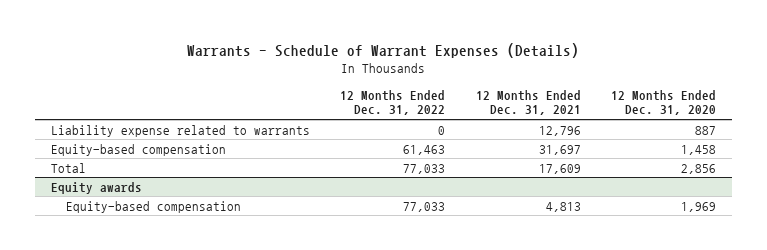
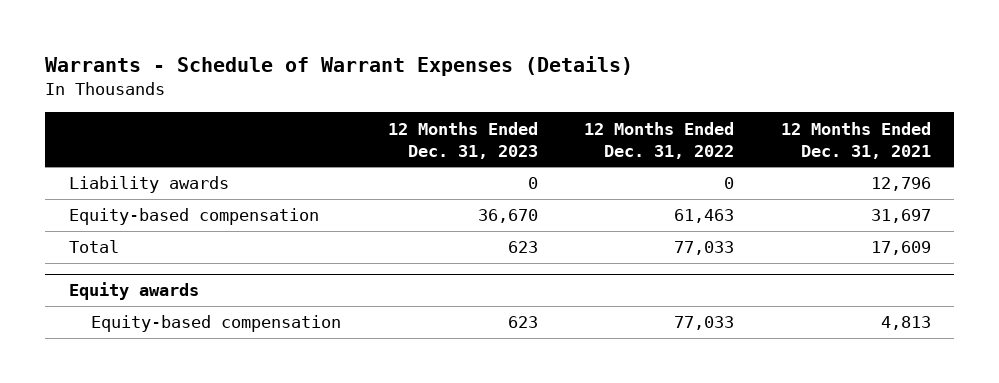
[611,89,717,116] 12 Months Ended Dec. 31, 2020 -> none
none -> [387,121,538,159] 12 Months Ended Dec. 31, 2023
[50,124,310,137] Liability expense related to warrants -> [68,176,229,194] Liability awards

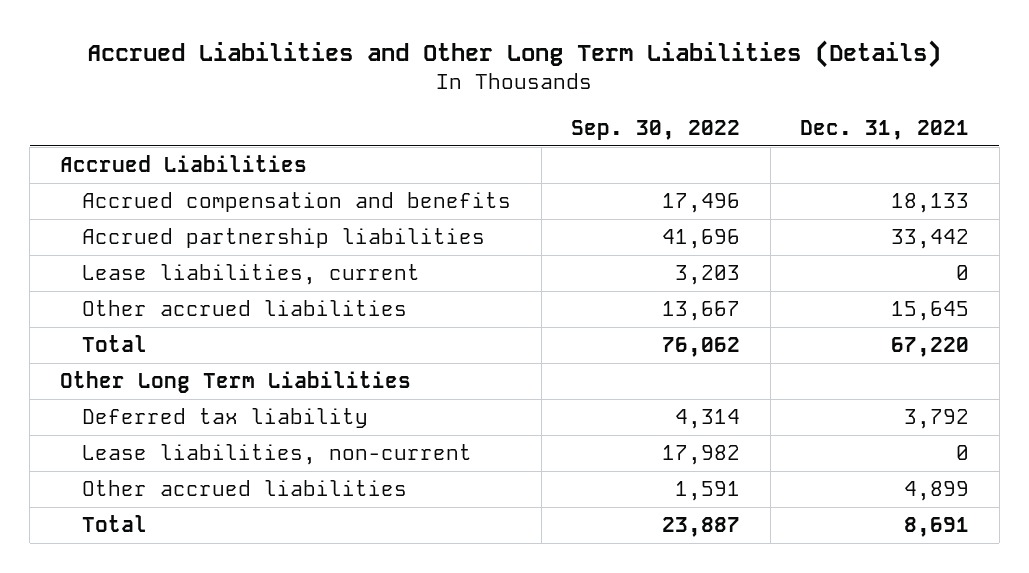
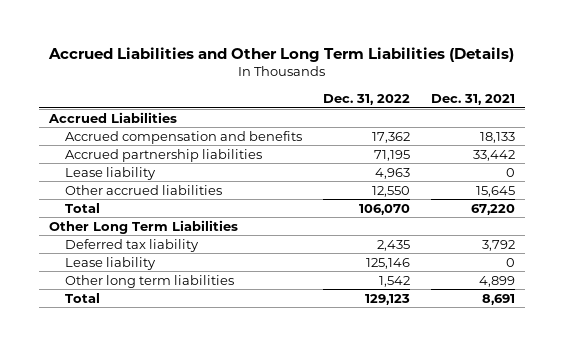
[571,120,741,141] Sep. 30, 2022 -> none
none -> [322,94,410,106] Dec. 31, 2022
[82,264,421,286] Lease liabilities, current -> [65,166,157,180] Lease liability
[82,444,473,466] Lease liabilities, non-current -> [65,256,157,270] Lease liability
[82,480,408,497] Other accrued liabilities -> [65,274,235,288] Other long term liabilities

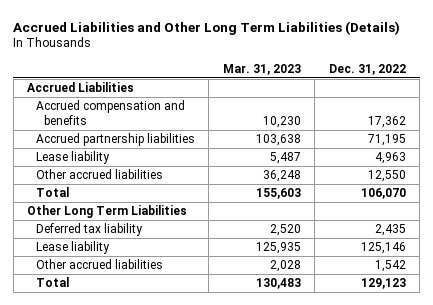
[430,94,515,106] Dec. 31, 2021 -> none
none -> [222,63,301,75] Mar. 31, 2023
[65,274,235,288] Other long term liabilities -> [35,259,163,270] Other accrued liabilities

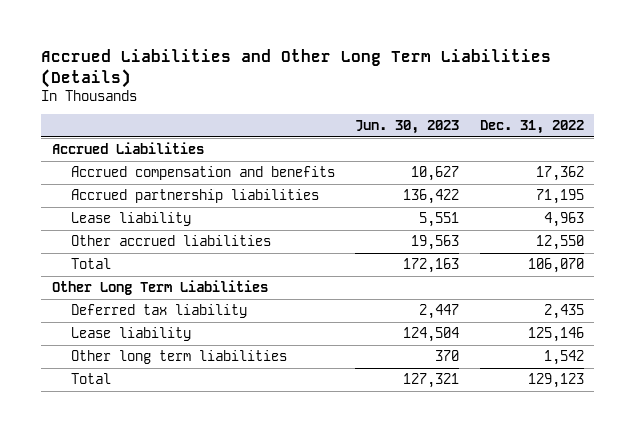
[222,63,301,75] Mar. 31, 2023 -> none
none -> [355,119,460,134] Jun. 30, 2023
[35,259,163,270] Other accrued liabilities -> [71,349,288,364] Other long term liabilities

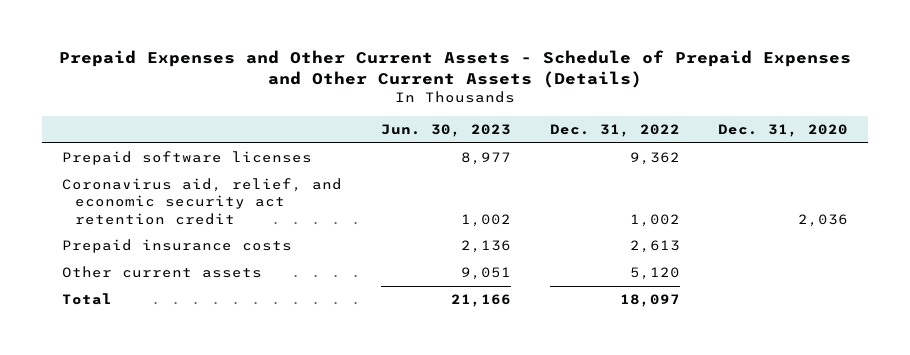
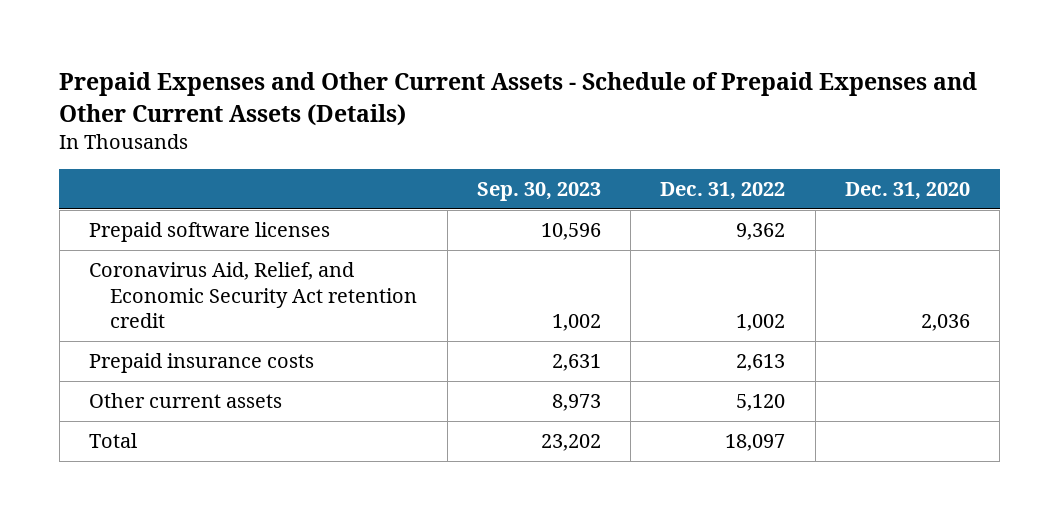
[380,123,511,137] Jun. 30, 2023 -> none
none -> [476,182,601,202] Sep. 30, 2023
[61,178,342,225] Coronavirus aid, relief, and economic security act retention credit -> [88,262,418,329] Coronavirus Aid, Relief, and Economic Security Act retention credit

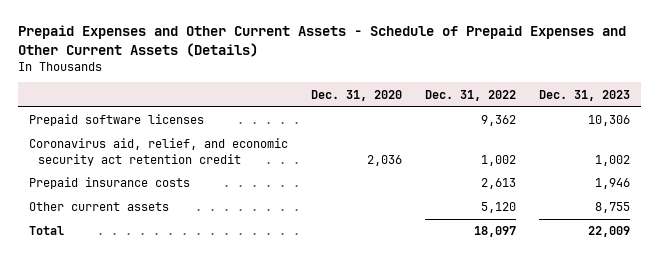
[476,182,601,202] Sep. 30, 2023 -> none
none -> [538,89,630,101] Dec. 31, 2023
[88,262,418,329] Coronavirus Aid, Relief, and Economic Security Act retention credit -> [29,138,289,166] Coronavirus aid, relief, and economic security act retention credit

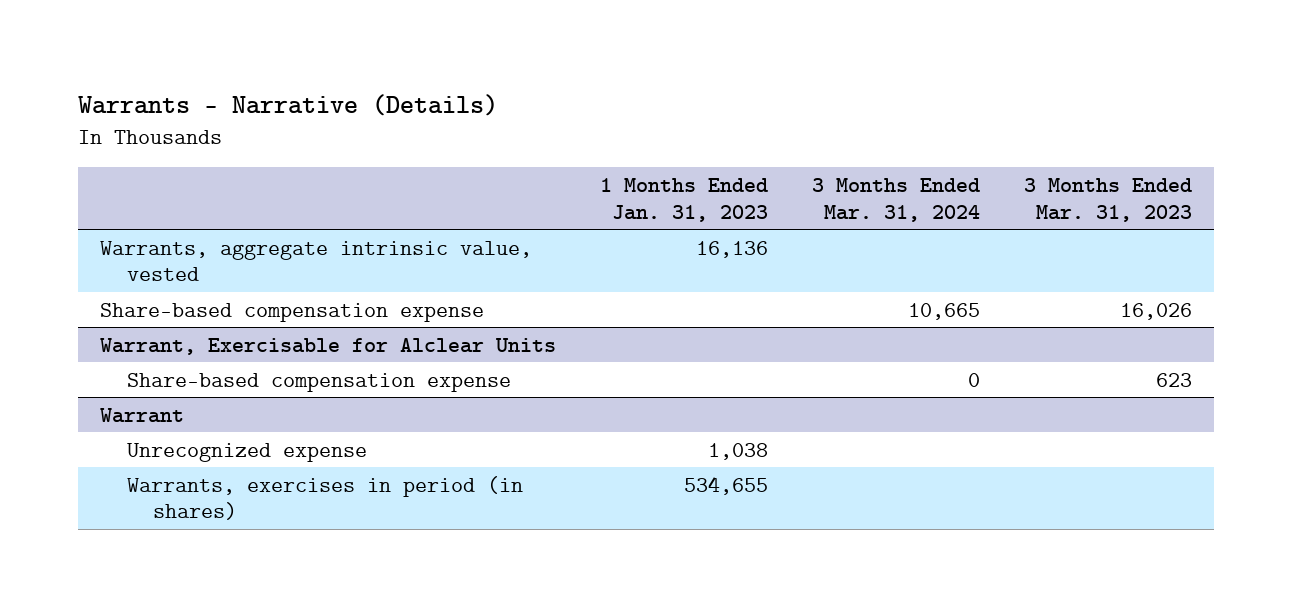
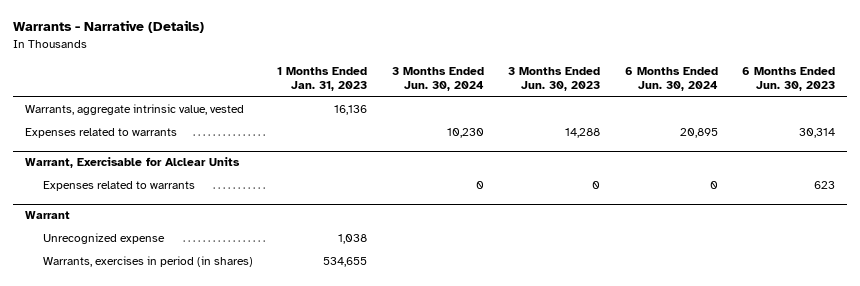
[811,177,980,222] 3 Months Ended Mar. 31, 2024 -> none
[1023,177,1192,222] 3 Months Ended Mar. 31, 2023 -> none
none -> [391,67,484,92] 3 Months Ended Jun. 30, 2024
none -> [508,67,601,92] 3 Months Ended Jun. 30, 2023
none -> [624,67,718,92] 6 Months Ended Jun. 30, 2024
none -> [741,67,835,92] 6 Months Ended Jun. 30, 2023
[99,302,484,322] Share-based compensation expense -> [24,128,177,139] Expenses related to warrants
[126,372,511,392] Share-based compensation expense -> [43,181,196,192] Expenses related to warrants

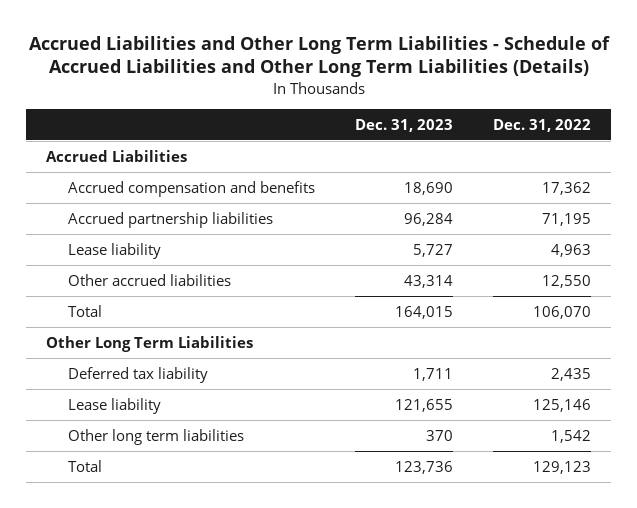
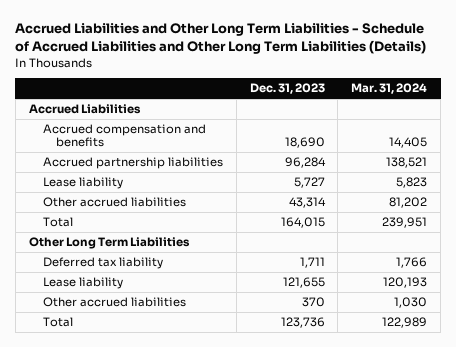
[492,118,591,132] Dec. 31, 2022 -> none
none -> [351,83,428,95] Mar. 31, 2024
[67,428,244,445] Other long term liabilities -> none
none -> [42,297,186,308] Other accrued liabilities

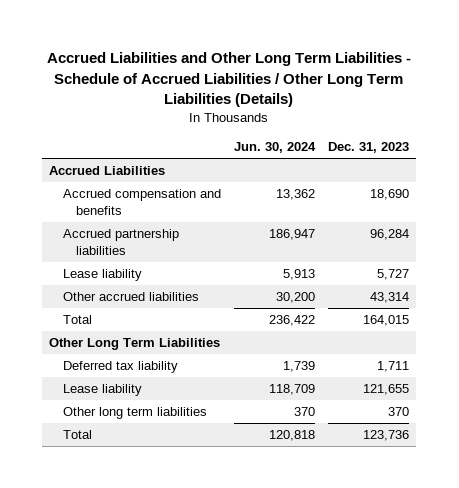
[15,23,427,55] Accrued Liabilities and Other Long Term Liabilities - Schedule of Accrued Liabilities and Other Long Term Liabilities (Details) -> [47,51,412,108] Accrued Liabilities and Other Long Term Liabilities - Schedule of Accrued Liabilities / Other Long Term Liabilities (Details)
[351,83,428,95] Mar. 31, 2024 -> none
none -> [233,142,316,154] Jun. 30, 2024
[42,297,186,308] Other accrued liabilities -> none
none -> [62,407,207,420] Other long term liabilities

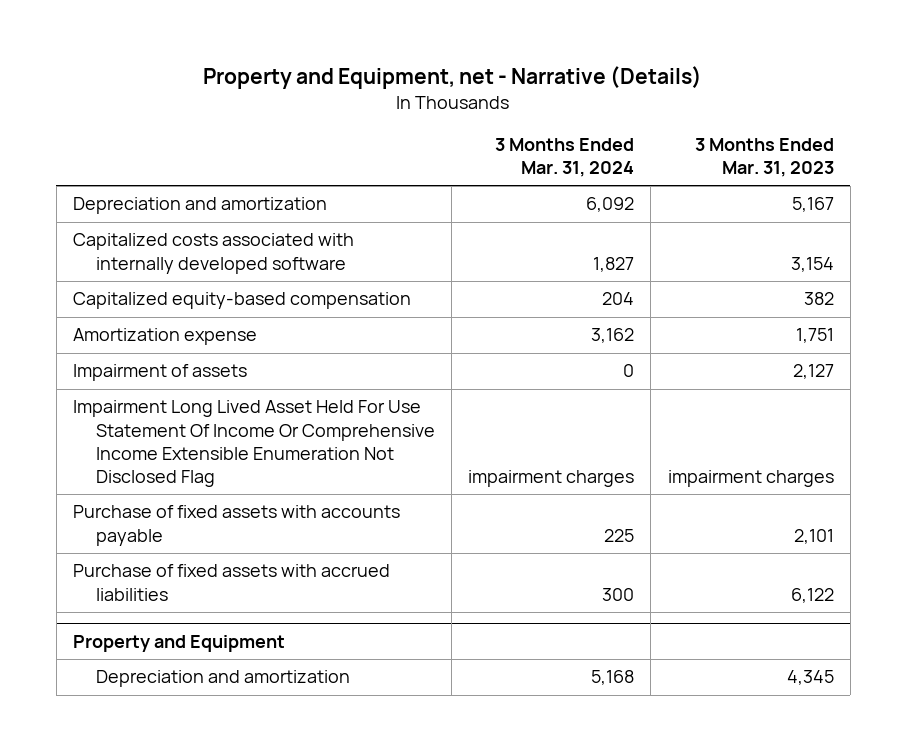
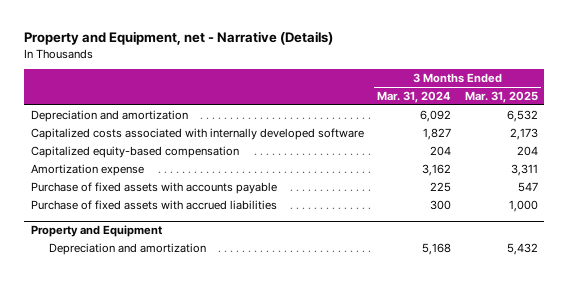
[694,138,834,178] 3 Months Ended Mar. 31, 2023 -> none
none -> [464,90,538,103] Mar. 31, 2025
[72,364,247,382] Impairment of assets -> none
[72,400,436,488] Impairment Long Lived Asset Held For Use Statement Of Income Or Comprehensive Income Extensible Enumeration Not Disclosed Flag -> none

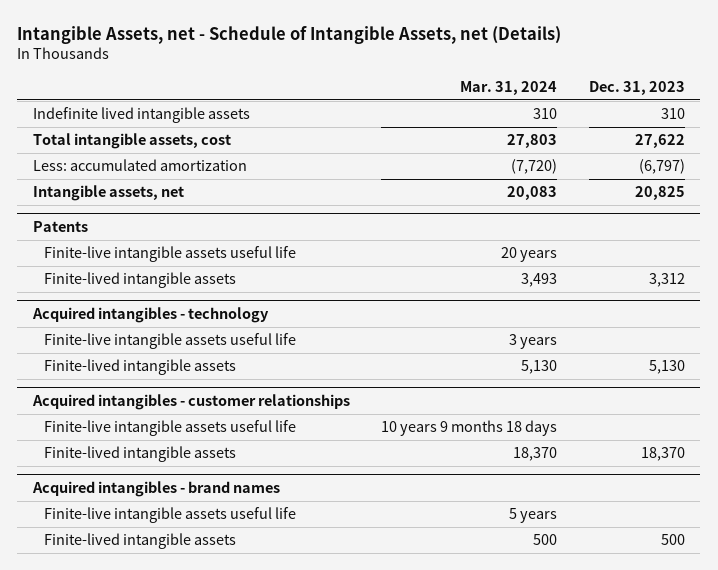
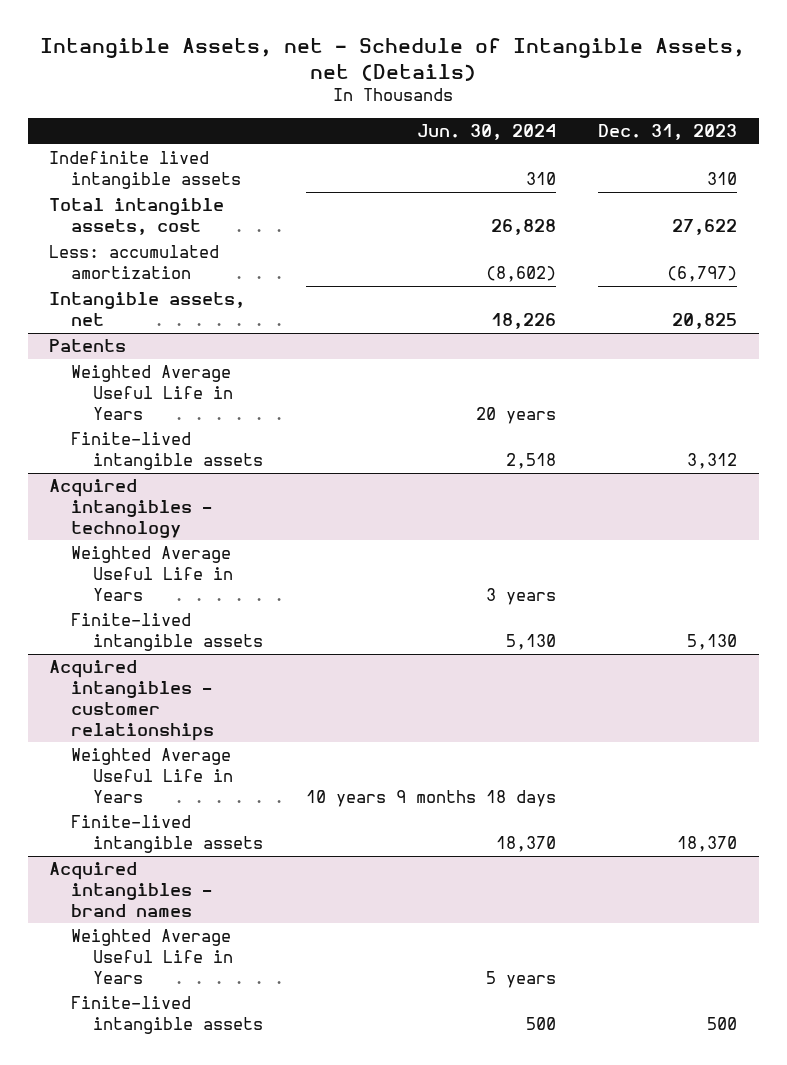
[460,80,558,95] Mar. 31, 2024 -> none
none -> [416,123,556,140] Jun. 30, 2024
[43,246,296,263] Finite-live intangible assets useful life -> [70,365,233,420] Weighted Average Useful Life in Years
[43,333,296,350] Finite-live intangible assets useful life -> [70,546,233,601] Weighted Average Useful Life in Years
[43,420,296,437] Finite-live intangible assets useful life -> [70,748,233,803] Weighted Average Useful Life in Years
[43,507,296,524] Finite-live intangible assets useful life -> [70,929,233,984] Weighted Average Useful Life in Years

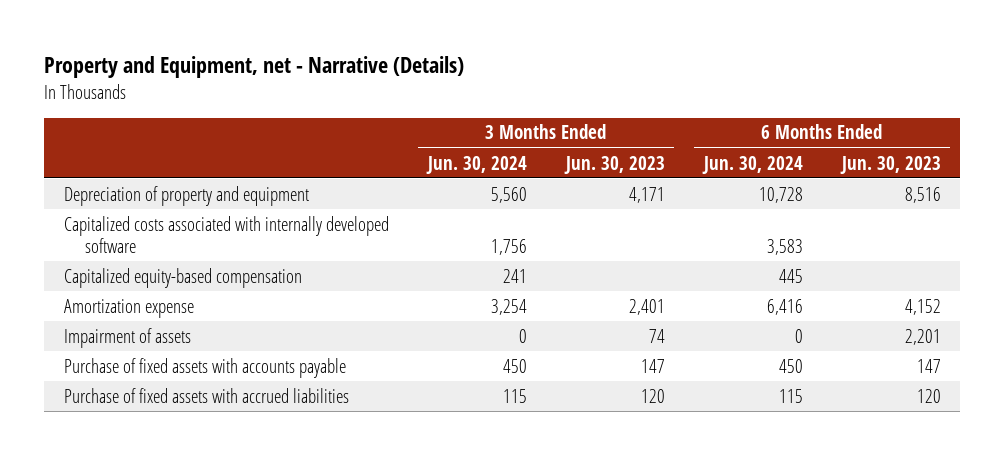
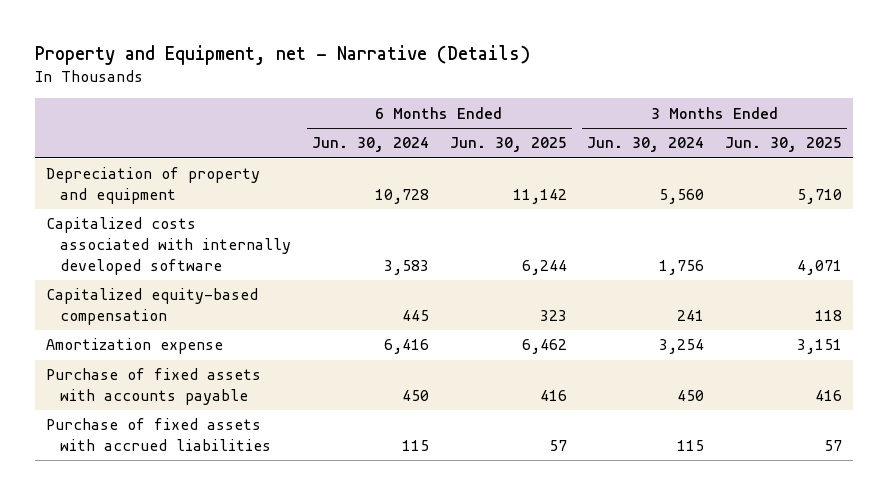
[563,155,665,174] Jun. 30, 2023 -> none
[839,155,941,174] Jun. 30, 2023 -> none
none -> [449,137,567,153] Jun. 30, 2025
none -> [725,137,843,153] Jun. 30, 2025
[63,327,191,348] Impairment of assets -> none

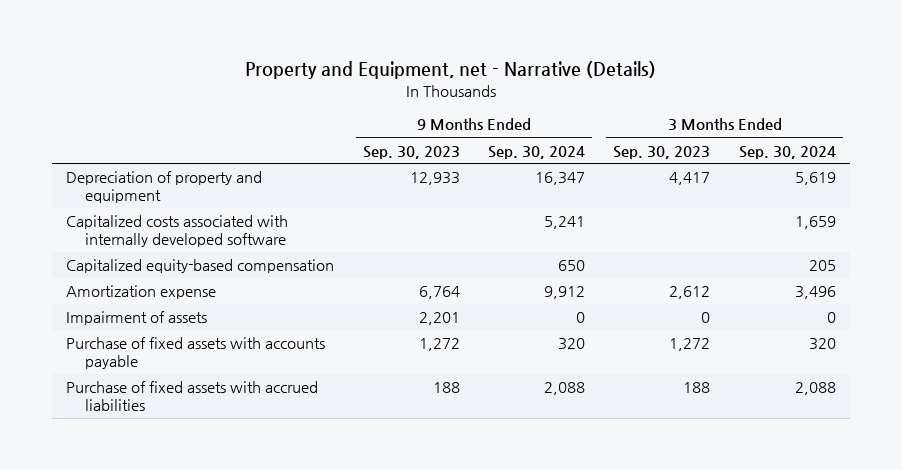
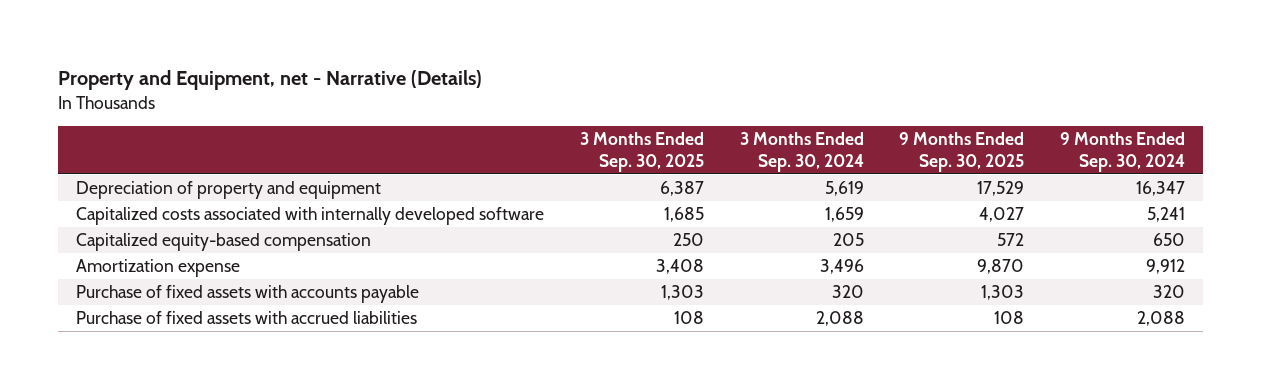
[362,145,460,159] Sep. 30, 2023 -> none
[613,145,711,159] Sep. 30, 2023 -> none
none -> [579,132,704,172] 3 Months Ended Sep. 30, 2025
none -> [899,132,1025,172] 9 Months Ended Sep. 30, 2025
[66,311,208,326] Impairment of assets -> none

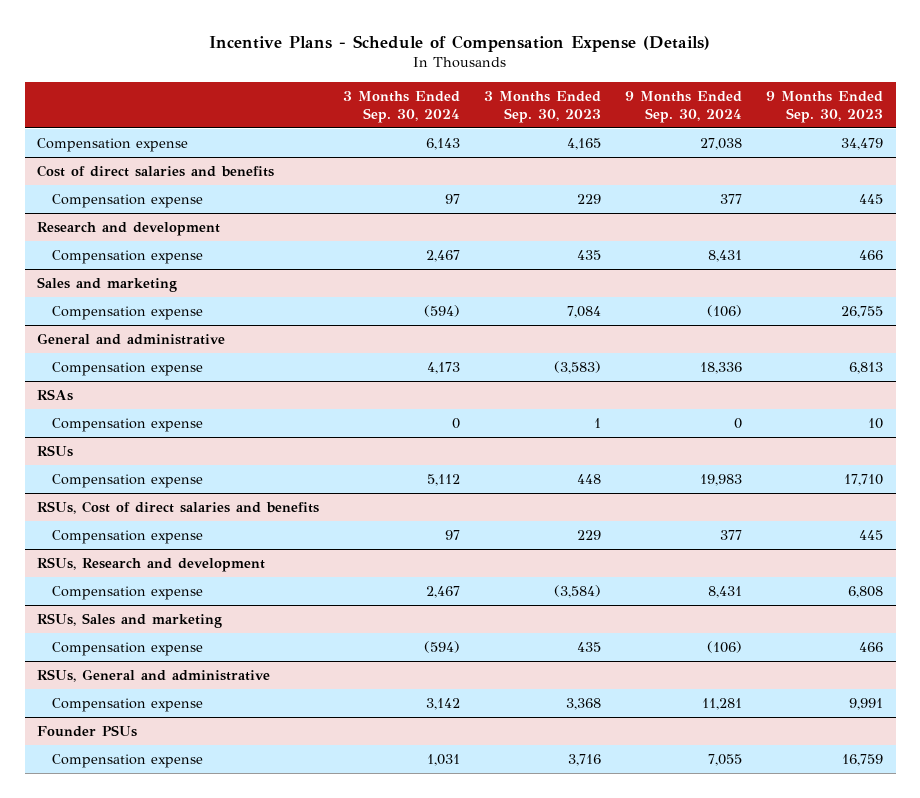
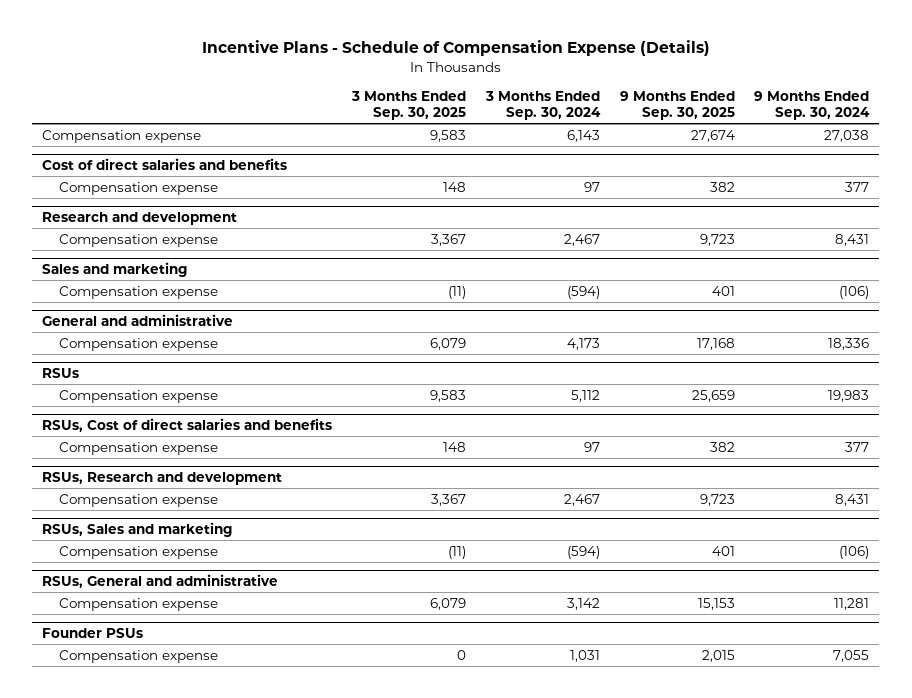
[484,91,602,123] 3 Months Ended Sep. 30, 2023 -> none
[766,91,884,123] 9 Months Ended Sep. 30, 2023 -> none
none -> [351,90,467,121] 3 Months Ended Sep. 30, 2025
none -> [619,90,735,121] 9 Months Ended Sep. 30, 2025
[36,389,73,402] RSAs -> none
[51,418,203,433] Compensation expense -> none

